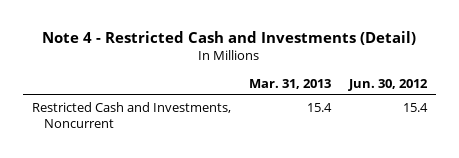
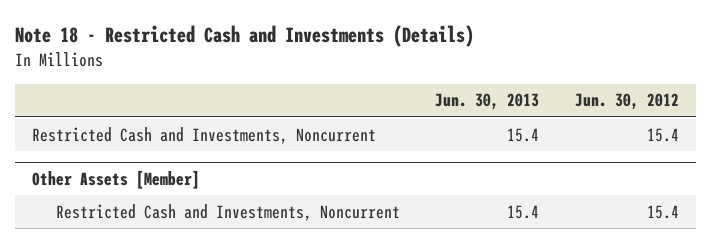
[42,30,417,45] Note 4 - Restricted Cash and Investments (Detail) -> [14,25,474,48] Note 18 - Restricted Cash and Investments (Details)
[248,78,331,89] Mar. 31, 2013 -> none
none -> [435,93,540,111] Jun. 30, 2013
none -> [32,169,201,189] Other Assets [Member]
none -> [56,203,401,221] Restricted Cash and Investments, Noncurrent

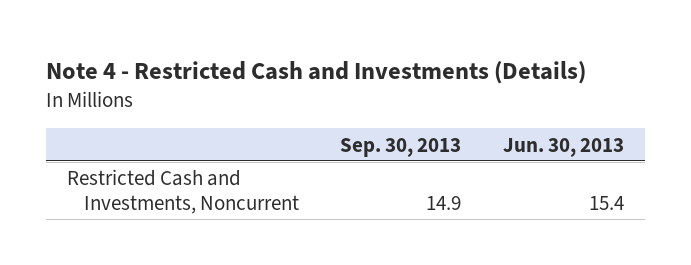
[14,25,474,48] Note 18 - Restricted Cash and Investments (Details) -> [45,60,586,84] Note 4 - Restricted Cash and Investments (Details)
[574,93,679,111] Jun. 30, 2012 -> none
none -> [340,137,462,157] Sep. 30, 2013
[32,169,201,189] Other Assets [Member] -> none
[56,203,401,221] Restricted Cash and Investments, Noncurrent -> none

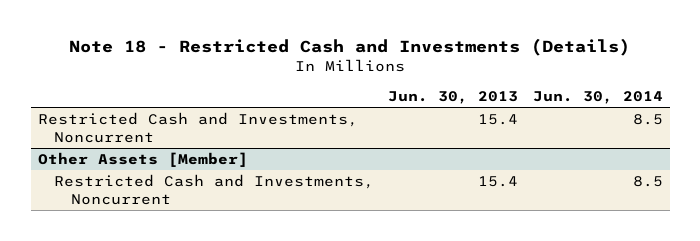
[45,60,586,84] Note 4 - Restricted Cash and Investments (Details) -> [69,38,631,57] Note 18 - Restricted Cash and Investments (Details)
[340,137,462,157] Sep. 30, 2013 -> none
none -> [532,91,663,105] Jun. 30, 2014
none -> [37,151,248,167] Other Assets [Member]
none -> [54,173,375,205] Restricted Cash and Investments, Noncurrent

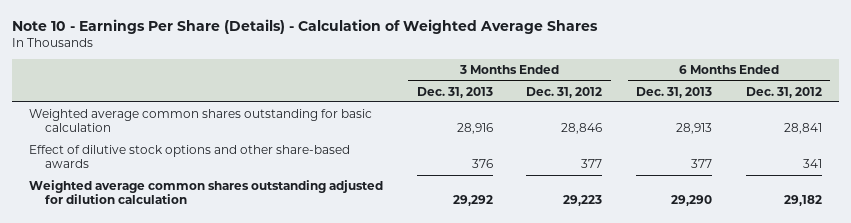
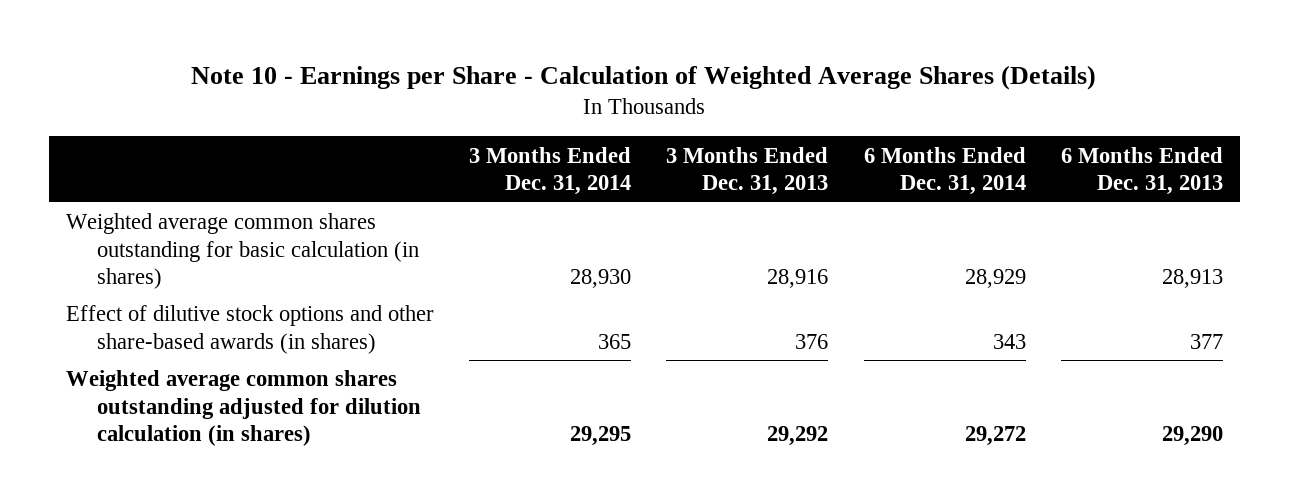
[12,19,599,35] Note 10 - Earnings Per Share (Details) - Calculation of Weighted Average Shares -> [191,64,1097,90] Note 10 - Earnings per Share - Calculation of Weighted Average Shares (Details)
[526,86,603,98] Dec. 31, 2012 -> none
[745,86,822,98] Dec. 31, 2012 -> none
none -> [469,146,632,195] 3 Months Ended Dec. 31, 2014
none -> [863,146,1026,195] 6 Months Ended Dec. 31, 2014
[29,108,373,133] Weighted average common shares outstanding for basic calculation -> [66,213,419,289] Weighted average common shares outstanding for basic calculation (in shares)
[29,144,351,169] Effect of dilutive stock options and other share-based awards -> [66,305,435,354] Effect of dilutive stock options and other share-based awards (in shares)
[29,179,384,205] Weighted average common shares outstanding adjusted for dilution calculation -> [66,370,421,446] Weighted average common shares outstanding adjusted for dilution calculation (in shares)

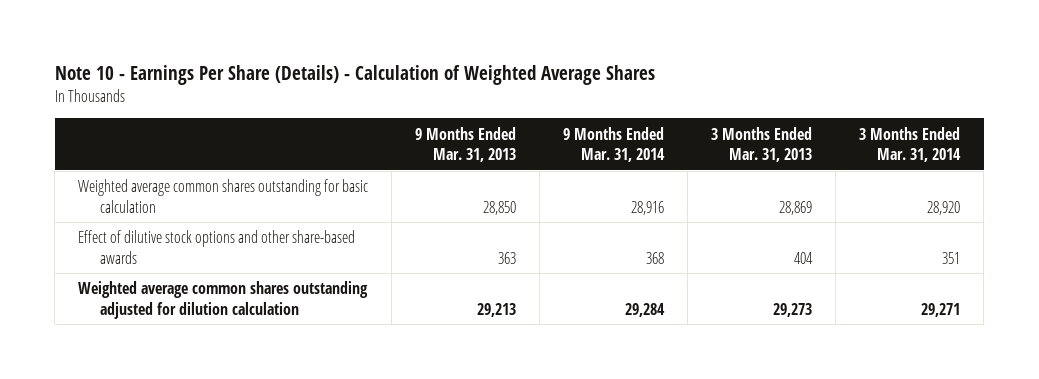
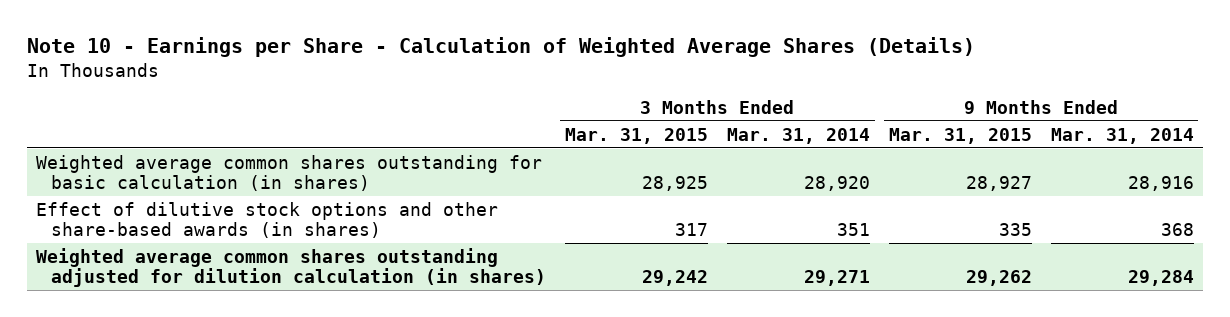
[54,65,655,86] Note 10 - Earnings Per Share (Details) - Calculation of Weighted Average Shares -> [26,37,975,58] Note 10 - Earnings per Share - Calculation of Weighted Average Shares (Details)
[415,126,517,162] 9 Months Ended Mar. 31, 2013 -> none
[711,126,813,162] 3 Months Ended Mar. 31, 2013 -> none
none -> [564,127,708,144] Mar. 31, 2015
none -> [888,127,1032,144] Mar. 31, 2015
[78,179,369,213] Weighted average common shares outstanding for basic calculation -> [36,154,543,192] Weighted average common shares outstanding for basic calculation (in shares)
[78,230,356,264] Effect of dilutive stock options and other share-based awards -> [36,201,499,239] Effect of dilutive stock options and other share-based awards (in shares)
[78,281,369,319] Weighted average common shares outstanding adjusted for dilution calculation -> [36,247,546,288] Weighted average common shares outstanding adjusted for dilution calculation (in shares)

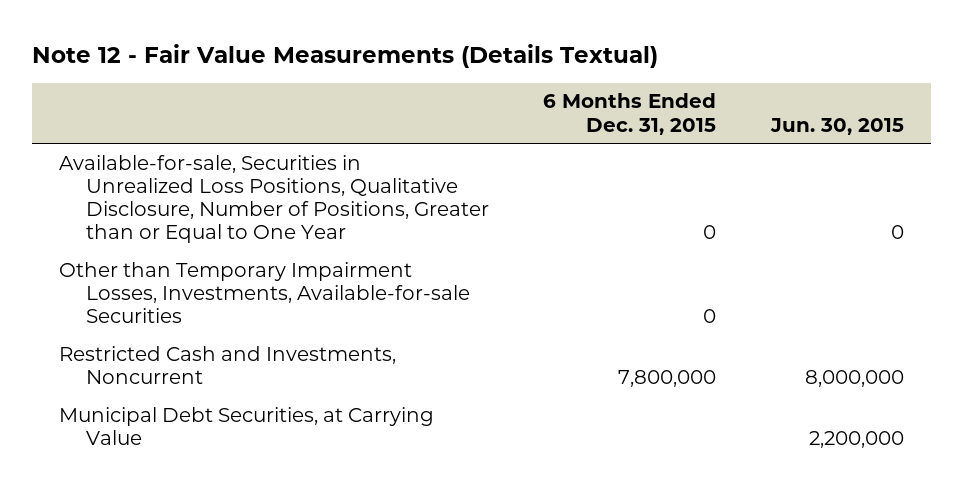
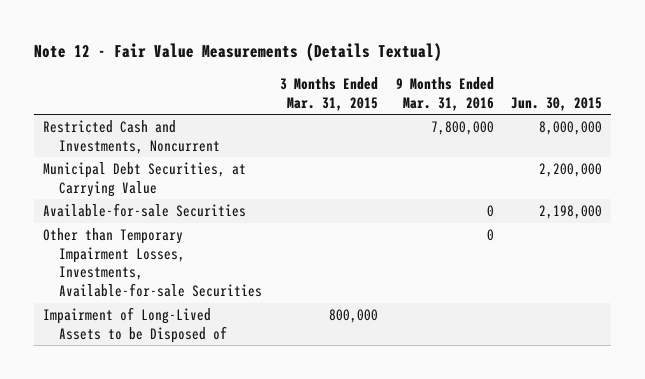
[543,93,717,135] 6 Months Ended Dec. 31, 2015 -> none
none -> [279,76,378,111] 3 Months Ended Mar. 31, 2015
none -> [395,76,494,111] 9 Months Ended Mar. 31, 2016
[59,154,489,244] Available-for-sale, Securities in Unrealized Loss Positions, Qualitative Disclosure, Number of Positions, Greater than or Equal to One Year -> none
none -> [42,203,246,218] Available-for-sale Securities
[59,261,470,324] Other than Temporary Impairment Losses, Investments, Available-for-sale Securities -> [42,228,263,297] Other than Temporary Impairment Losses, Investments, Available-for-sale Securities
none -> [42,307,228,343] Impairment of Long-Lived Assets to be Disposed of

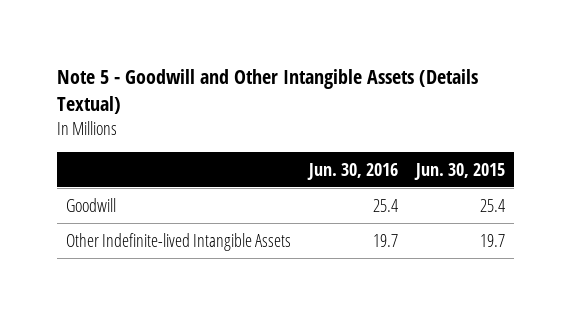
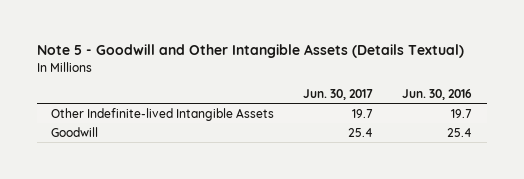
[413,162,505,180] Jun. 30, 2015 -> none
none -> [303,88,374,100] Jun. 30, 2017
[65,197,116,212] Goodwill -> [51,126,99,137] Goodwill

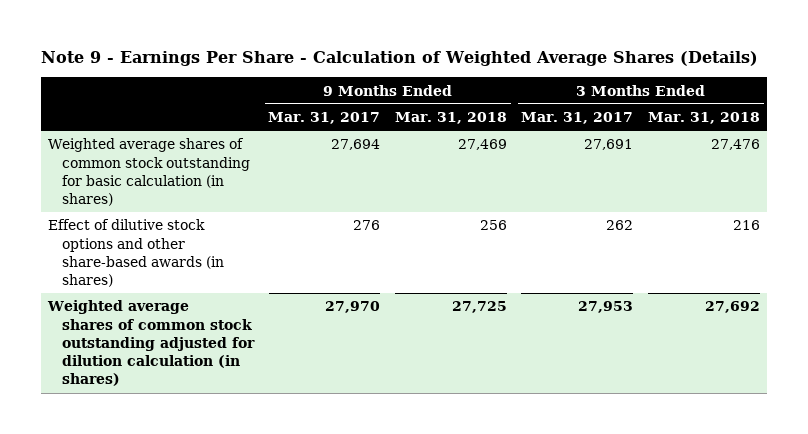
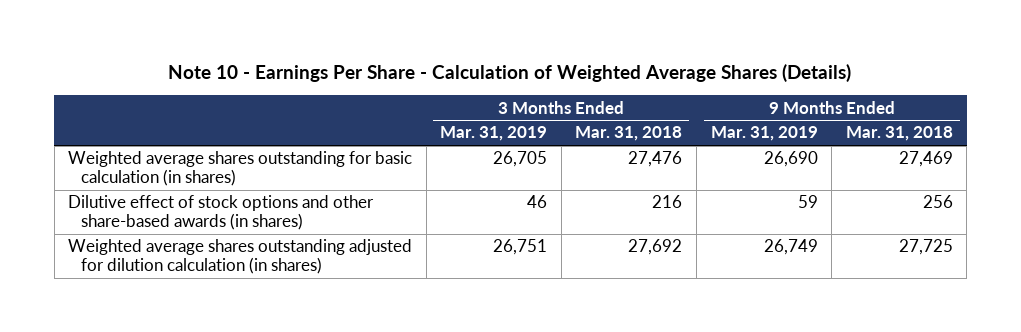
[41,51,759,67] Note 9 - Earnings Per Share - Calculation of Weighted Average Shares (Details) -> [168,64,852,83] Note 10 - Earnings Per Share - Calculation of Weighted Average Shares (Details)
[268,112,381,125] Mar. 31, 2017 -> none
[521,112,634,125] Mar. 31, 2017 -> none
none -> [440,126,548,142] Mar. 31, 2019
none -> [710,126,818,142] Mar. 31, 2019
[48,138,250,207] Weighted average shares of common stock outstanding for basic calculation (in shares) -> [68,151,413,187] Weighted average shares outstanding for basic calculation (in shares)
[48,219,224,288] Effect of dilutive stock options and other share-based awards (in shares) -> [68,195,375,231] Dilutive effect of stock options and other share-based awards (in shares)
[47,300,255,387] Weighted average shares of common stock outstanding adjusted for dilution calculation (in shares) -> [68,239,413,275] Weighted average shares outstanding adjusted for dilution calculation (in shares)

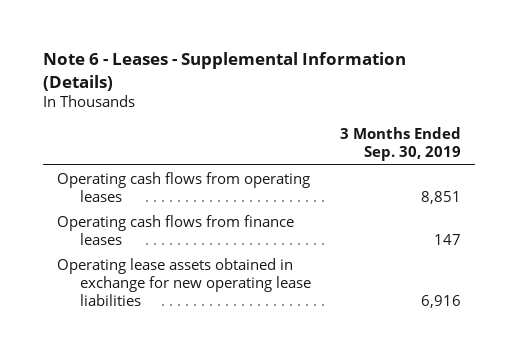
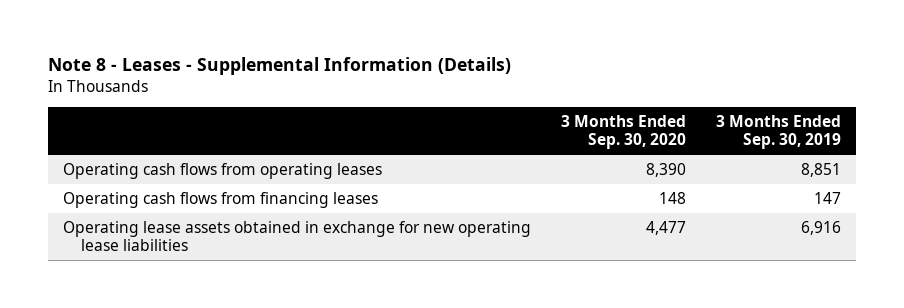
[42,52,406,91] Note 6 - Leases - Supplemental Information (Details) -> [47,57,511,76] Note 8 - Leases - Supplemental Information (Details)
none -> [560,115,686,150] 3 Months Ended Sep. 30, 2020
[57,214,295,245] Operating cash flows from finance leases -> [62,191,378,208] Operating cash flows from financing leases

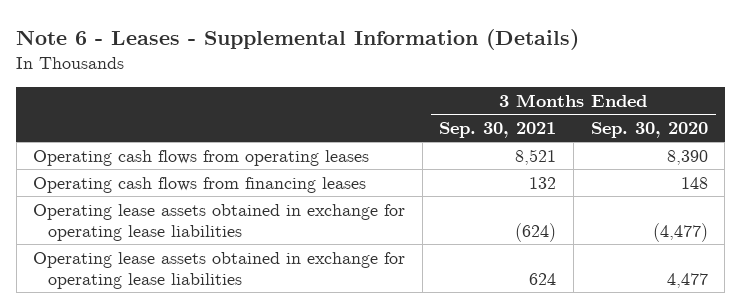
[47,57,511,76] Note 8 - Leases - Supplemental Information (Details) -> [16,28,580,50] Note 6 - Leases - Supplemental Information (Details)
[716,115,842,150] 3 Months Ended Sep. 30, 2019 -> none
none -> [439,122,557,139] Sep. 30, 2021
[62,220,531,251] Operating lease assets obtained in exchange for new operating lease liabilities -> [33,203,406,242] Operating lease assets obtained in exchange for operating lease liabilities
[645,220,686,235] 4,477 -> [652,223,708,243] (4,477)
none -> [33,251,406,290] Operating lease assets obtained in exchange for operating lease liabilities

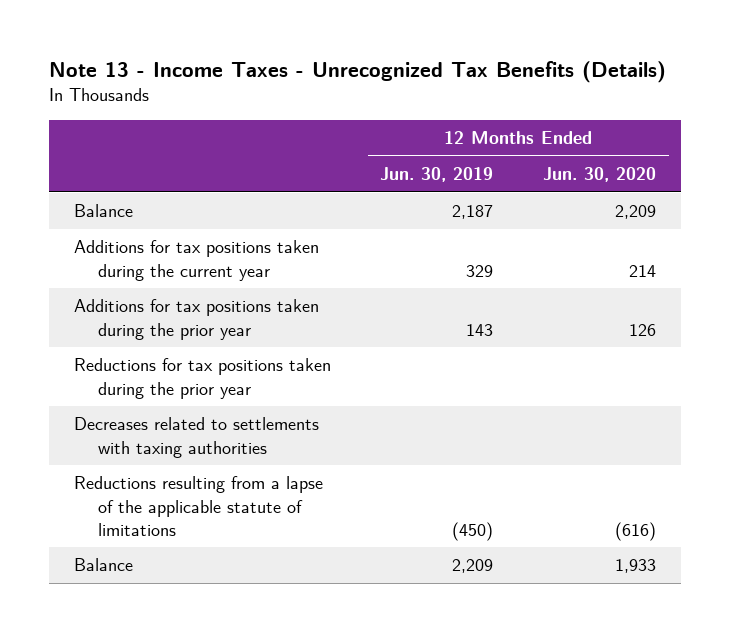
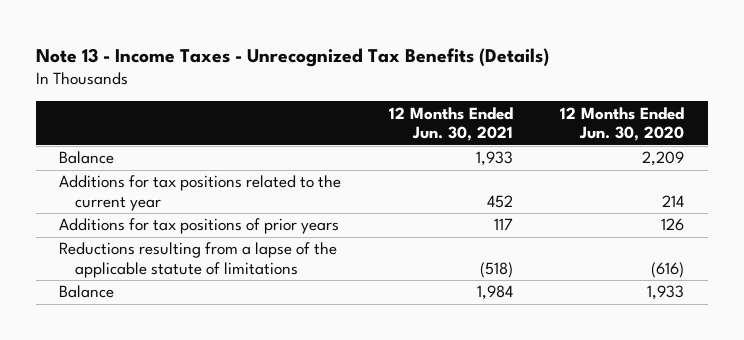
[380,167,494,183] Jun. 30, 2019 -> none
none -> [388,106,513,142] 12 Months Ended Jun. 30, 2021
[73,358,331,399] Reductions for tax positions taken during the prior year -> none
[73,417,319,458] Decreases related to settlements with taxing authorities -> none
[73,240,319,281] Additions for tax positions taken during the current year -> [59,175,342,212] Additions for tax positions related to the current year
[73,299,319,340] Additions for tax positions taken during the prior year -> [59,218,340,235] Additions for tax positions of prior years

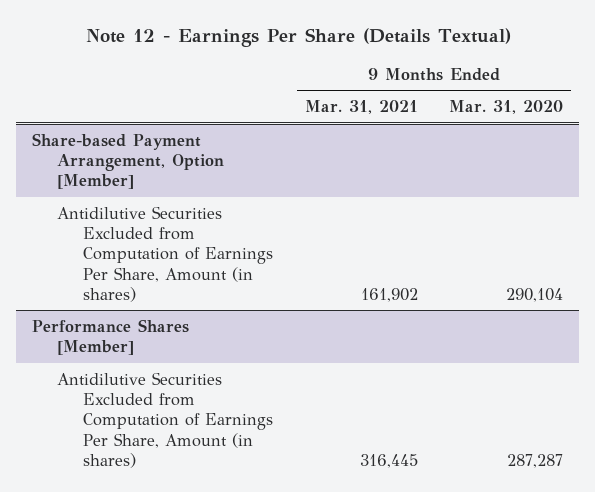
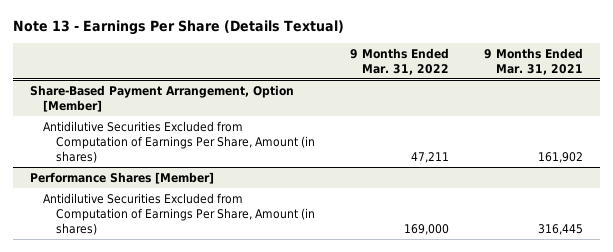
[85,27,511,47] Note 12 - Earnings Per Share (Details Textual) -> [12,20,344,36] Note 13 - Earnings Per Share (Details Textual)
[449,100,564,115] Mar. 31, 2020 -> none
none -> [350,47,450,75] 9 Months Ended Mar. 31, 2022
[32,132,225,190] Share-based Payment Arrangement, Option [Member] -> [29,84,294,112] Share-Based Payment Arrangement, Option [Member]

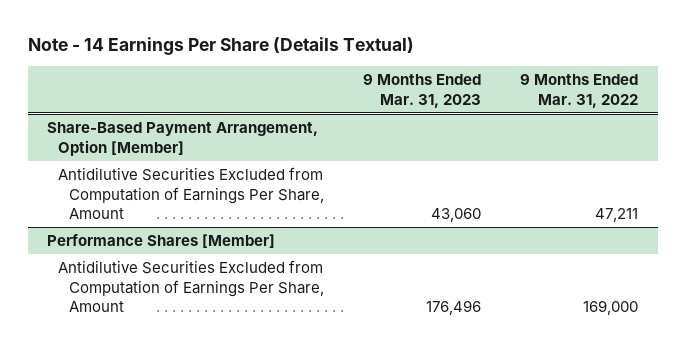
[12,20,344,36] Note 13 - Earnings Per Share (Details Textual) -> [27,37,414,56] Note - 14 Earnings Per Share (Details Textual)
[483,47,583,75] 9 Months Ended Mar. 31, 2021 -> none
none -> [363,74,482,108] 9 Months Ended Mar. 31, 2023
[43,120,316,163] Antidilutive Securities Excluded from Computation of Earnings Per Share, Amount (in shares) -> [58,166,325,220] Antidilutive Securities Excluded from Computation of Earnings Per Share, Amount
[43,192,316,235] Antidilutive Securities Excluded from Computation of Earnings Per Share, Amount (in shares) -> [58,259,325,313] Antidilutive Securities Excluded from Computation of Earnings Per Share, Amount

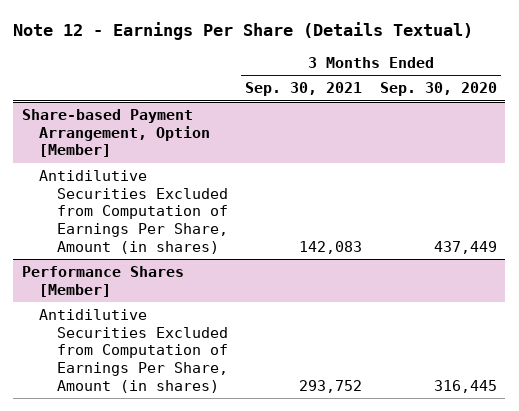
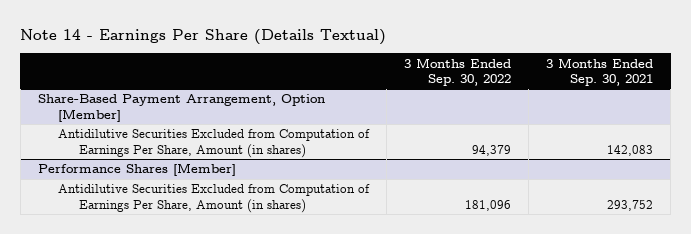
[13,21,474,40] Note 12 - Earnings Per Share (Details Textual) -> [20,29,387,46] Note 14 - Earnings Per Share (Details Textual)
[379,82,497,97] Sep. 30, 2020 -> none
none -> [404,57,512,86] 3 Months Ended Sep. 30, 2022
[22,108,211,158] Share-based Payment Arrangement, Option [Member] -> [37,94,325,122] Share-Based Payment Arrangement, Option [Member]

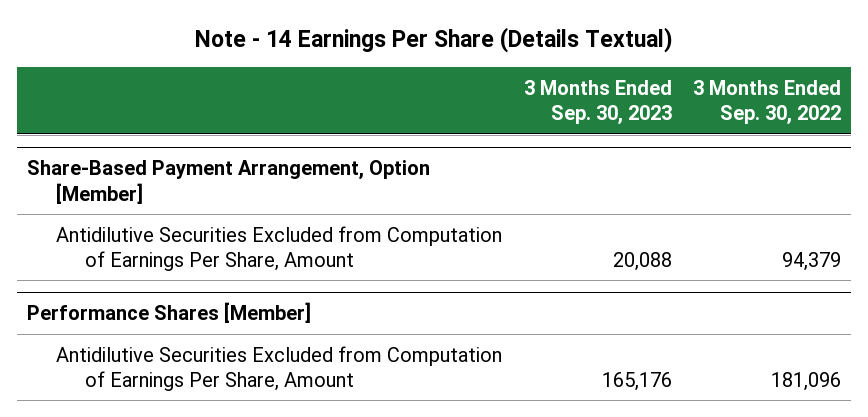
[20,29,387,46] Note 14 - Earnings Per Share (Details Textual) -> [194,27,673,54] Note - 14 Earnings Per Share (Details Textual)
[546,57,654,86] 3 Months Ended Sep. 30, 2021 -> none
none -> [523,79,672,126] 3 Months Ended Sep. 30, 2023
[58,129,371,158] Antidilutive Securities Excluded from Computation of Earnings Per Share, Amount (in shares) -> [56,225,503,271] Antidilutive Securities Excluded from Computation of Earnings Per Share, Amount
[58,184,371,213] Antidilutive Securities Excluded from Computation of Earnings Per Share, Amount (in shares) -> [56,345,503,391] Antidilutive Securities Excluded from Computation of Earnings Per Share, Amount

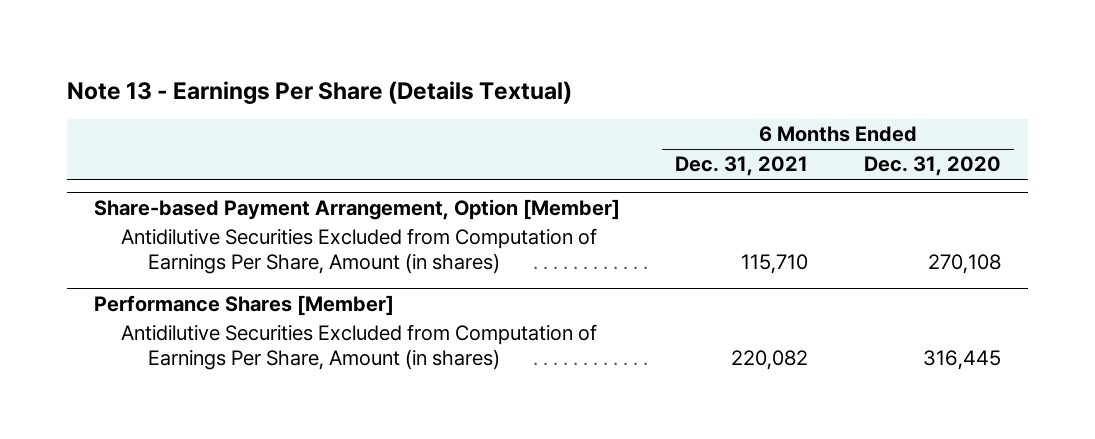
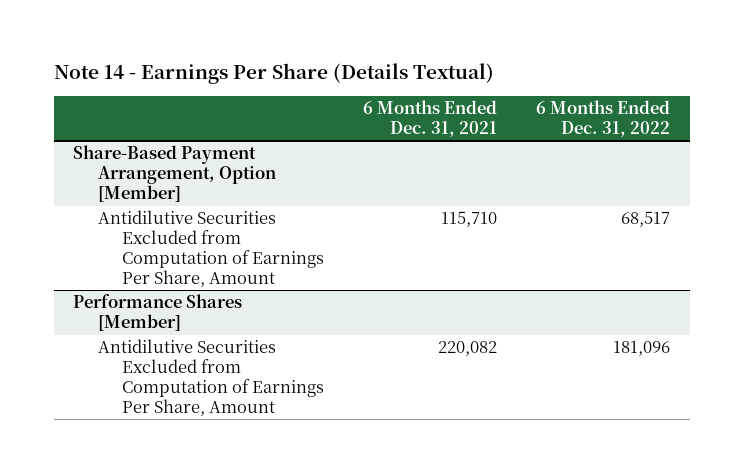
[66,80,572,104] Note 13 - Earnings Per Share (Details Textual) -> [53,63,494,85] Note 14 - Earnings Per Share (Details Textual)
[863,156,1001,177] Dec. 31, 2020 -> none
none -> [536,100,671,137] 6 Months Ended Dec. 31, 2022
[94,198,621,220] Share-based Payment Arrangement, Option [Member] -> [73,145,276,203] Share-Based Payment Arrangement, Option [Member]
[121,228,598,274] Antidilutive Securities Excluded from Computation of Earnings Per Share, Amount (in shares) -> [97,210,325,287] Antidilutive Securities Excluded from Computation of Earnings Per Share, Amount
[121,324,598,370] Antidilutive Securities Excluded from Computation of Earnings Per Share, Amount (in shares) -> [97,339,325,416] Antidilutive Securities Excluded from Computation of Earnings Per Share, Amount

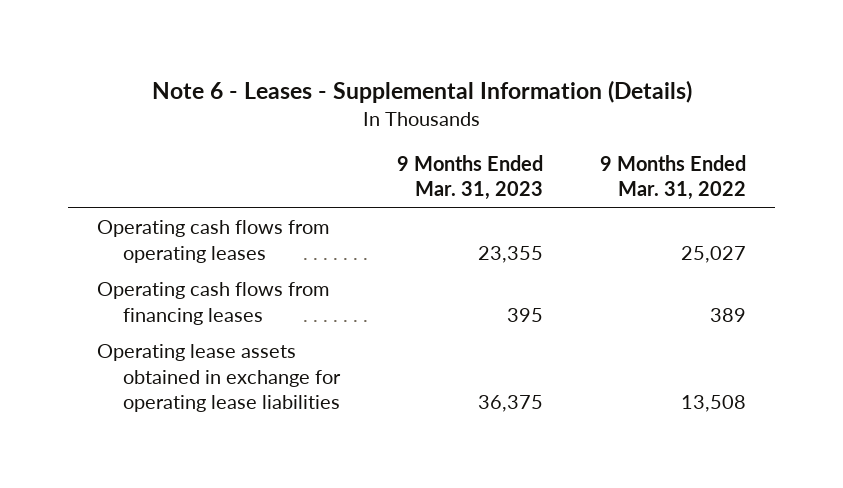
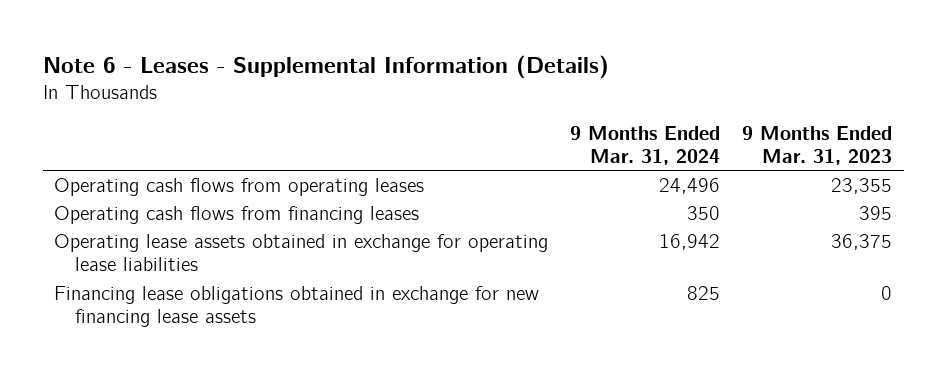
[600,154,747,201] 9 Months Ended Mar. 31, 2022 -> none
none -> [570,125,721,165] 9 Months Ended Mar. 31, 2024
none -> [54,285,540,328] Financing lease obligations obtained in exchange for new financing lease assets

